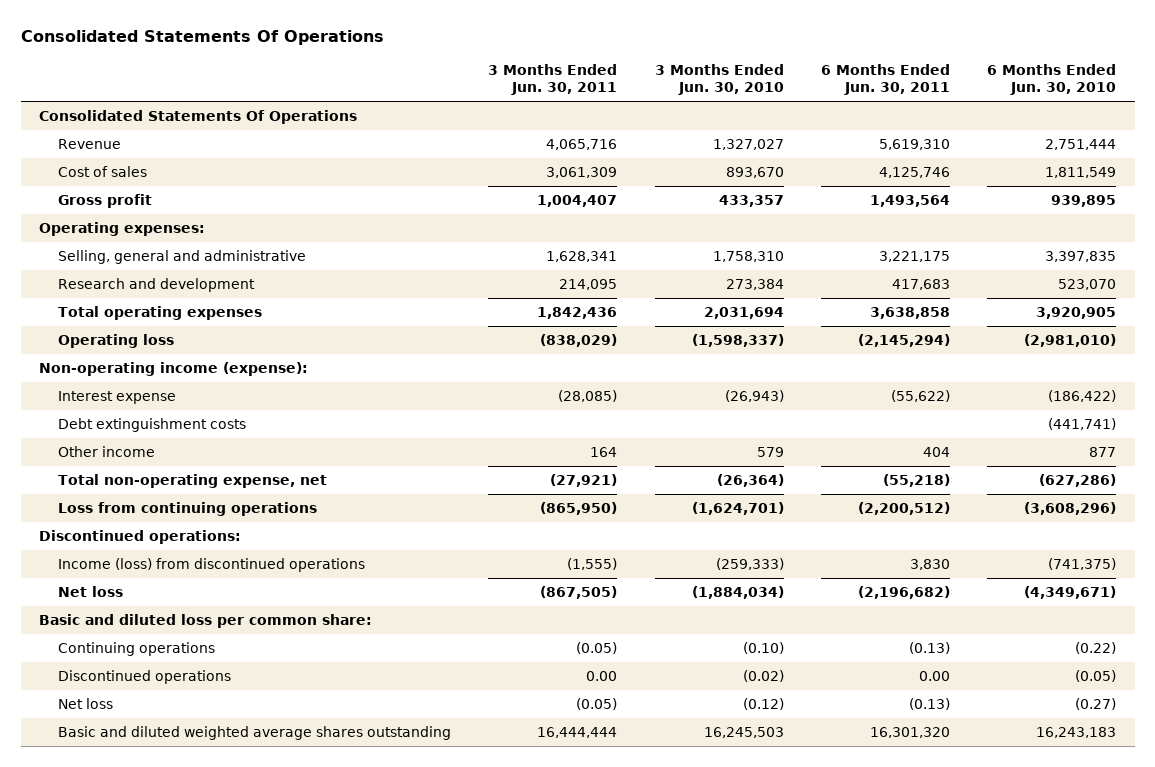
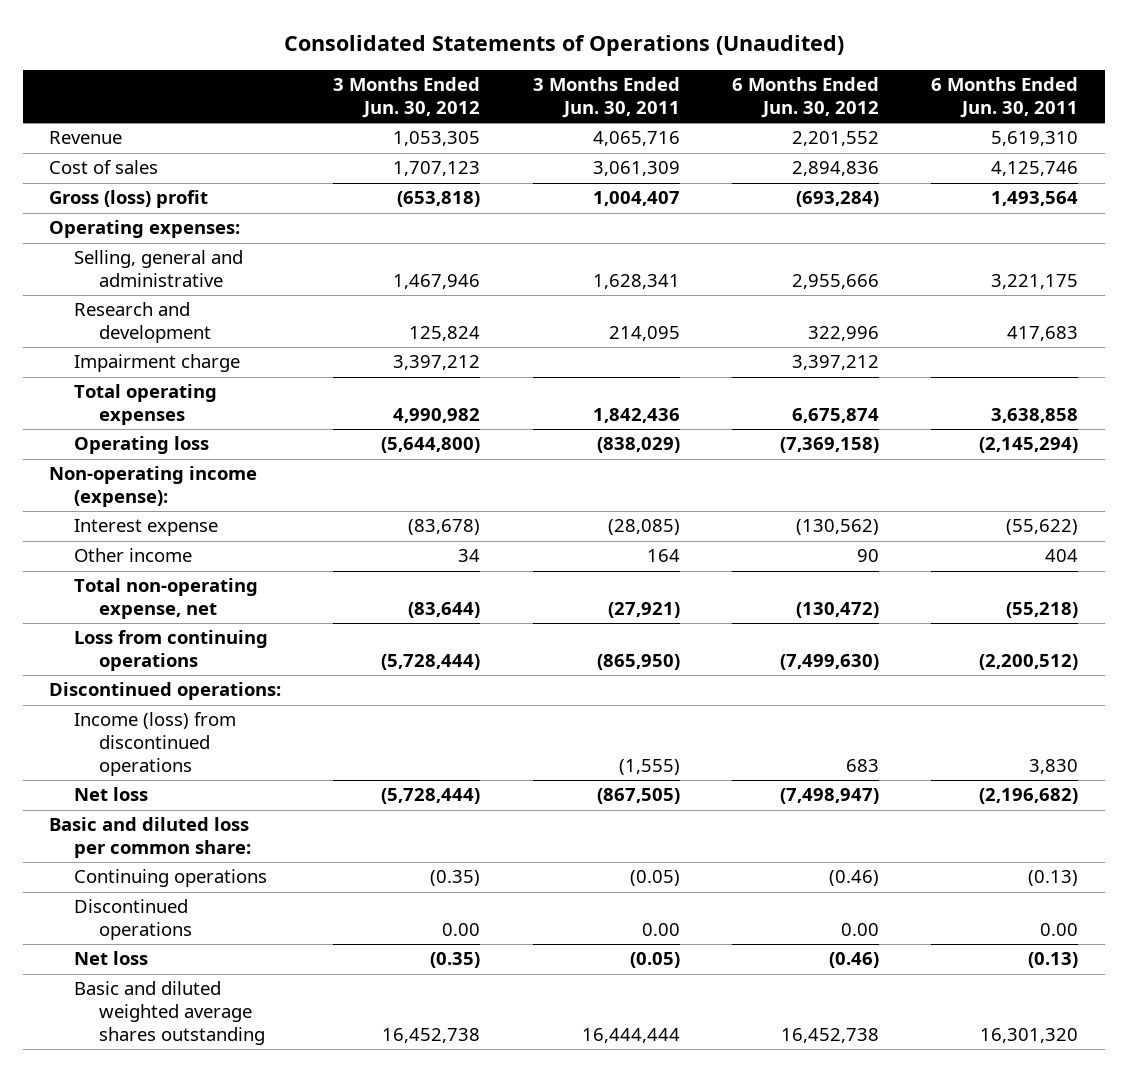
[20,30,384,46] Consolidated Statements Of Operations -> [283,35,844,57] Consolidated Statements of Operations (Unaudited)
[654,63,784,96] 3 Months Ended Jun. 30, 2010 -> none
[986,63,1116,96] 6 Months Ended Jun. 30, 2010 -> none
none -> [333,77,481,119] 3 Months Ended Jun. 30, 2012
none -> [731,77,879,119] 6 Months Ended Jun. 30, 2012
[39,109,358,124] Consolidated Statements Of Operations -> none
[58,193,153,208] Gross profit -> [48,190,208,209] Gross (loss) profit
none -> [73,354,240,373] Impairment charge
[58,417,247,432] Debt extinguishment costs -> none

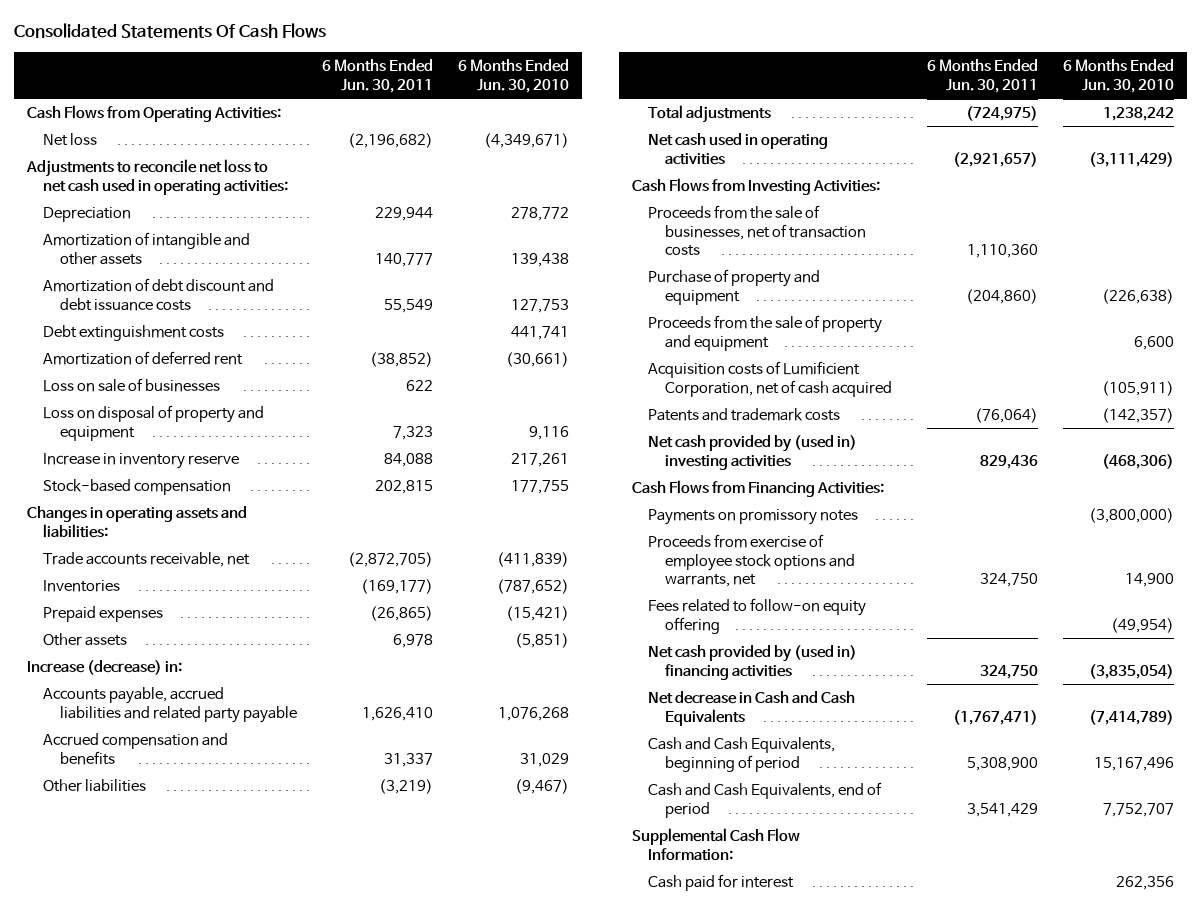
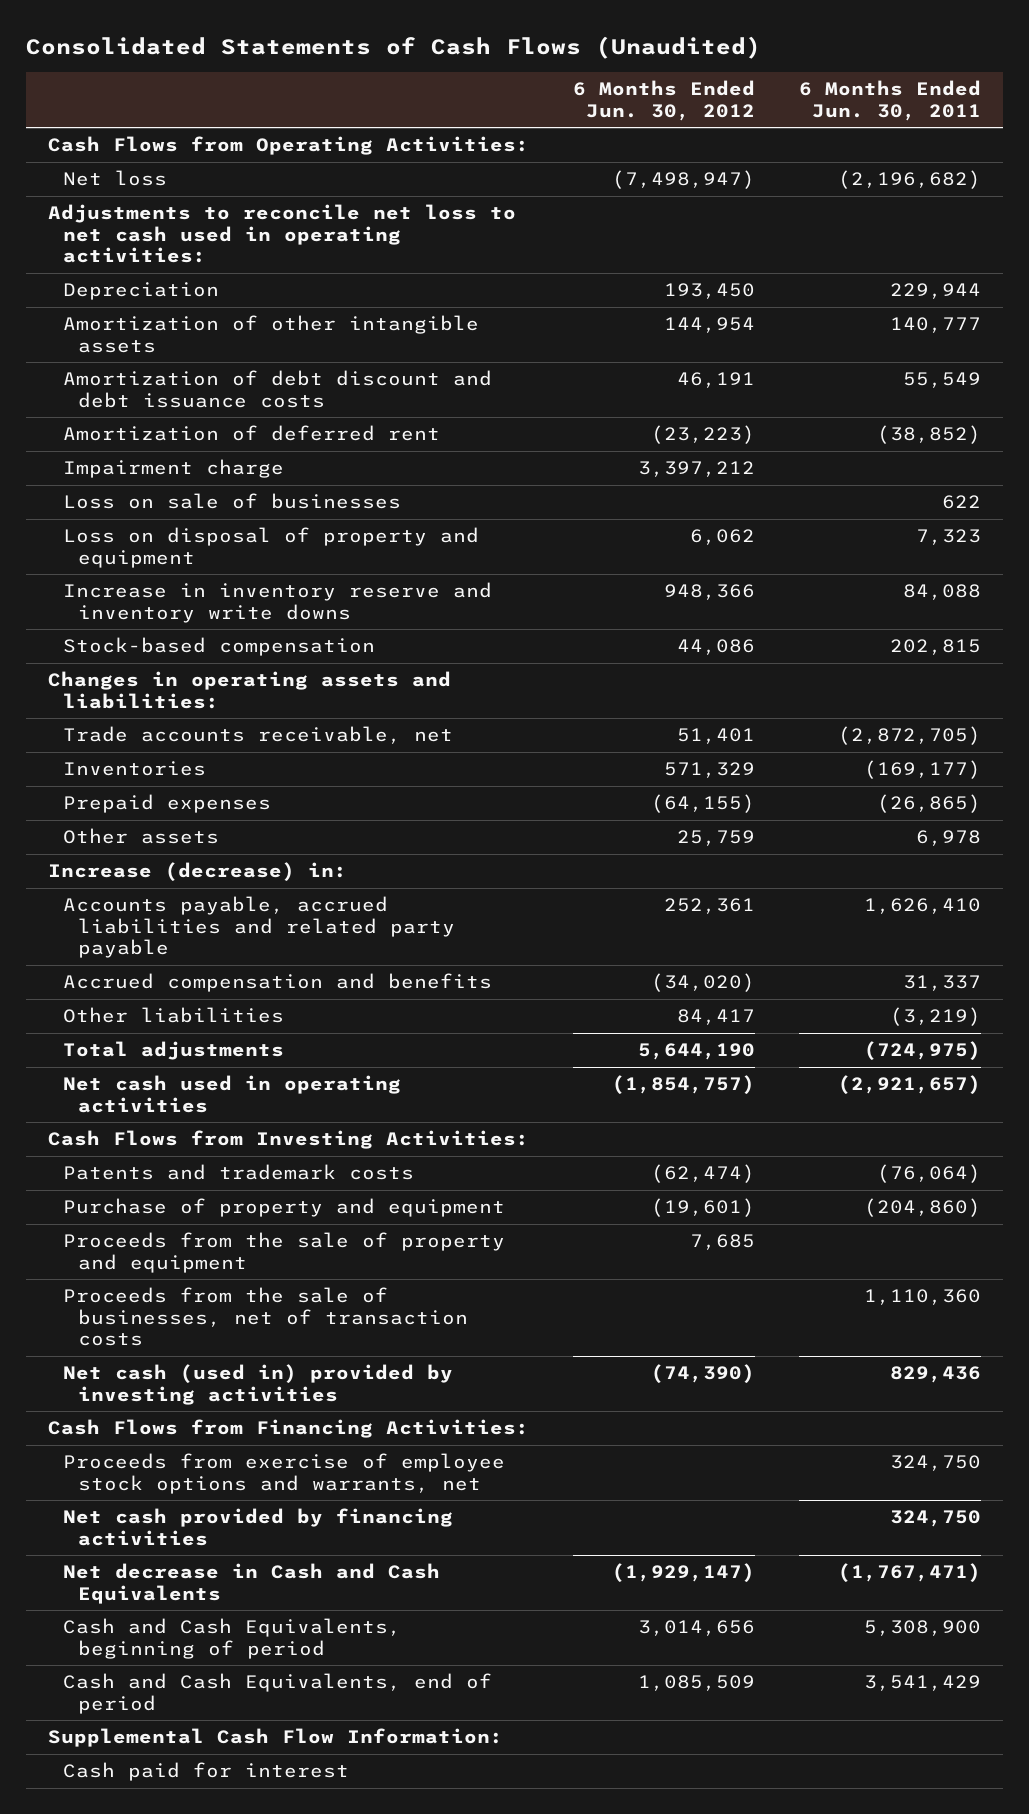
[14,23,327,39] Consolidated Statements Of Cash Flows -> [25,35,761,59] Consolidated Statements of Cash Flows (Unaudited)
[458,59,570,94] 6 Months Ended Jun. 30, 2010 -> none
none -> [572,80,755,122] 6 Months Ended Jun. 30, 2012
[43,231,251,265] Amortization of intangible and other assets -> [62,315,479,353] Amortization of other intangible assets
[43,324,225,341] Debt extinguishment costs -> none
none -> [62,459,284,479] Impairment charge
[43,452,240,469] Increase in inventory reserve -> [62,582,492,623] Increase in inventory reserve and inventory write downs
[648,407,841,421] Patents and trademark costs -> [62,1164,414,1181] Patents and trademark costs
[648,360,892,397] Acquisition costs of Lumificient Corporation, net of cash acquired -> none
[648,204,866,257] Proceeds from the sale of businesses, net of transaction costs -> [62,1287,468,1347] Proceeds from the sale of businesses, net of transaction costs
[648,434,858,470] Net cash provided by (used in) investing activities -> [62,1364,453,1405] Net cash (used in) provided by investing activities
[648,508,859,525] Payments on promissory notes -> none
[648,597,867,634] Fees related to follow-on equity offering -> none
[648,644,858,680] Net cash provided by (used in) financing activities -> [62,1508,453,1546] Net cash provided by financing activities

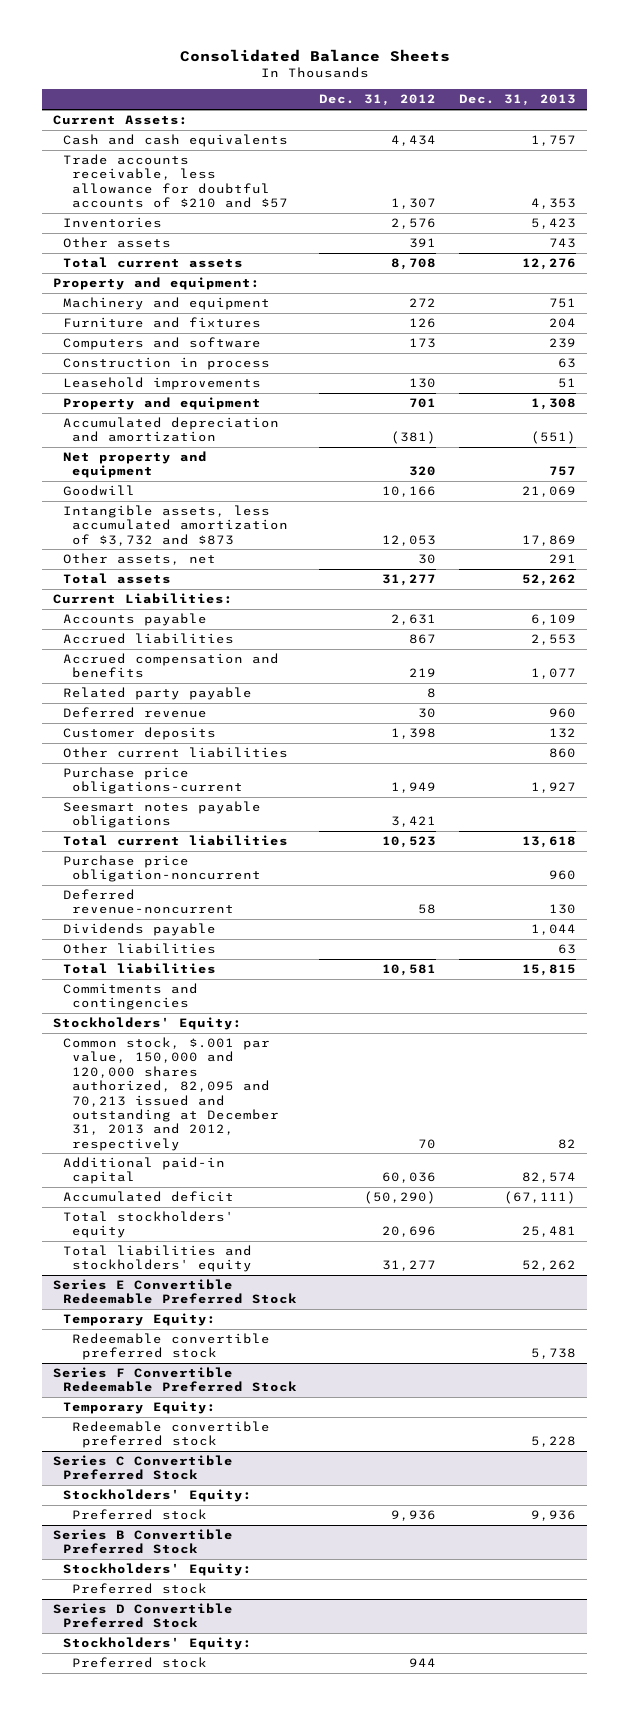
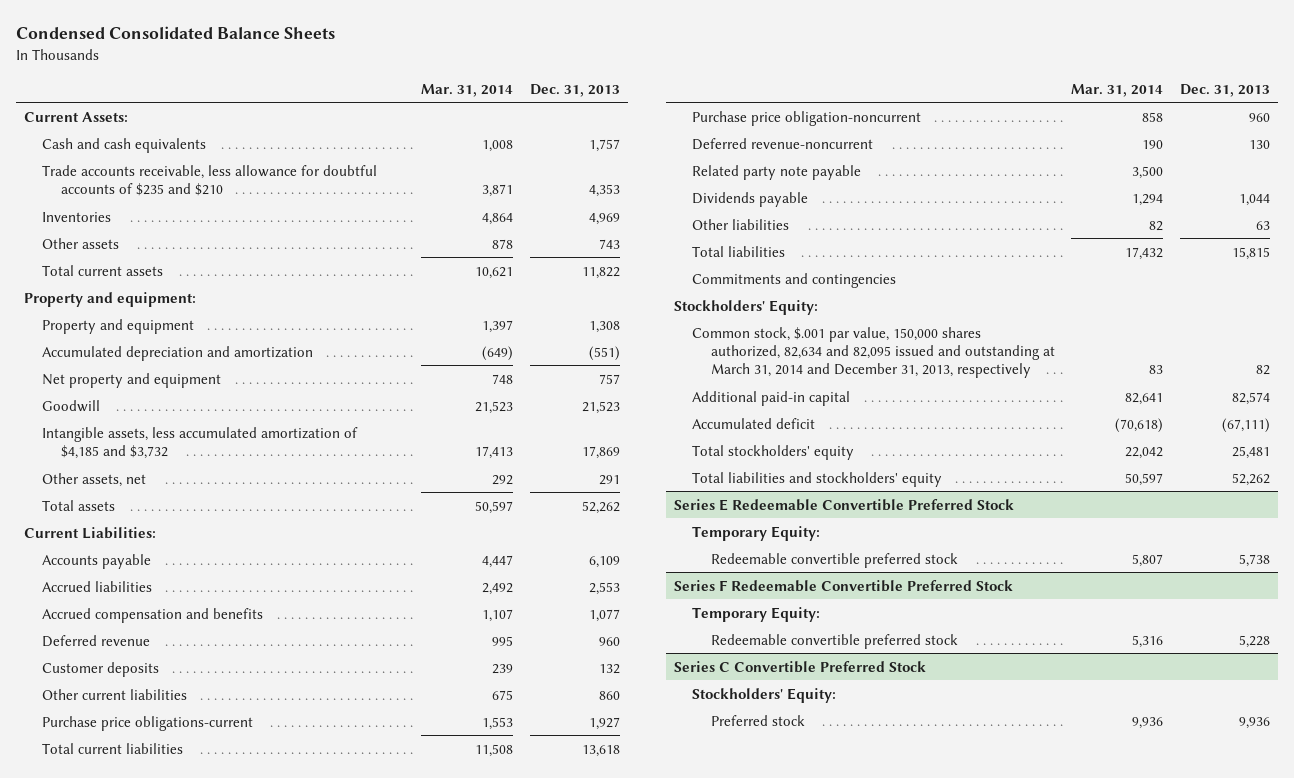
[179,48,450,62] Consolidated Balance Sheets -> [15,26,335,40] Condensed Consolidated Balance Sheets
[319,94,437,107] Dec. 31, 2012 -> none
none -> [421,83,514,97] Mar. 31, 2014
[62,154,289,209] Trade accounts receivable, less allowance for doubtful accounts of $210 and $57 -> [42,164,378,196] Trade accounts receivable, less allowance for doubtful accounts of $235 and $210
[531,218,577,230] 5,423 -> [588,212,620,225] 4,969
[522,258,577,271] 12,276 -> [581,266,620,279] 11,822
[62,297,270,311] Machinery and equipment -> none
[62,317,261,329] Furniture and fixtures -> none
[62,337,261,351] Computers and software -> none
[62,357,270,371] Construction in process -> none
[62,377,261,391] Leasehold improvements -> none
[522,486,577,498] 21,069 -> [581,400,620,414] 21,523
[62,505,289,546] Intangible assets, less accumulated amortization of $3,732 and $873 -> [42,426,359,459] Intangible assets, less accumulated amortization of $4,185 and $3,732
[62,687,252,701] Related party payable -> none
[62,801,261,829] Seesmart notes payable obligations -> none
none -> [692,164,862,180] Related party note payable
[62,1037,280,1151] Common stock, $.001 par value, 150,000 and 120,000 shares authorized, 82,095 and 70,213 issued and outstanding at December 31, 2013 and 2012, respectively -> [692,326,1055,379] Common stock, $.001 par value, 150,000 shares authorized, 82,634 and 82,095 issued and outstanding at March 31, 2014 and December 31, 2013, respectively
[53,1279,297,1305] Series E Convertible Redeemable Preferred Stock -> [673,498,1014,511] Series E Redeemable Convertible Preferred Stock
[53,1367,297,1393] Series F Convertible Redeemable Preferred Stock -> [673,579,1013,592] Series F Redeemable Convertible Preferred Stock
[53,1529,234,1555] Series B Convertible Preferred Stock -> none
[62,1563,252,1577] Stockholders' Equity: -> none
[72,1583,208,1595] Preferred stock -> none
[53,1603,234,1629] Series D Convertible Preferred Stock -> none
[62,1637,252,1651] Stockholders' Equity: -> none
[72,1657,208,1669] Preferred stock -> none

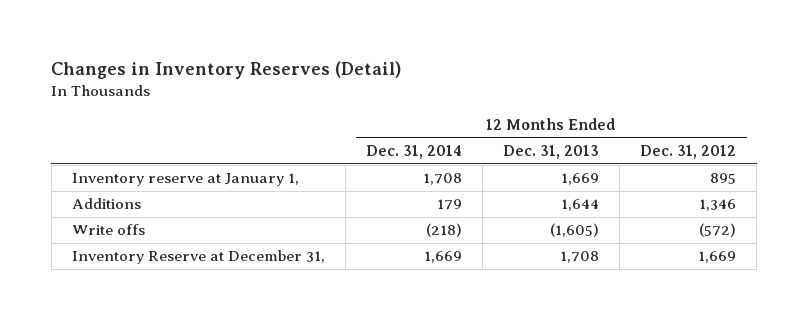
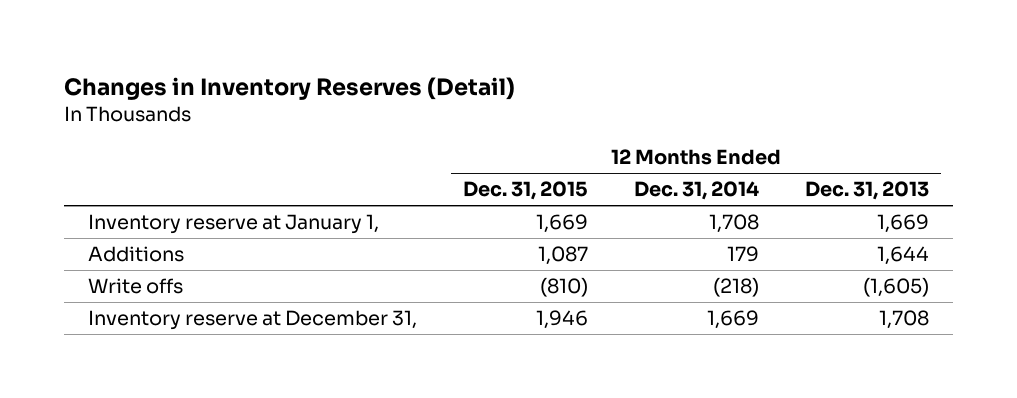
[640,144,737,159] Dec. 31, 2012 -> none
none -> [462,181,588,201] Dec. 31, 2015
[71,250,325,265] Inventory Reserve at December 31, -> [87,310,417,331] Inventory reserve at December 31,

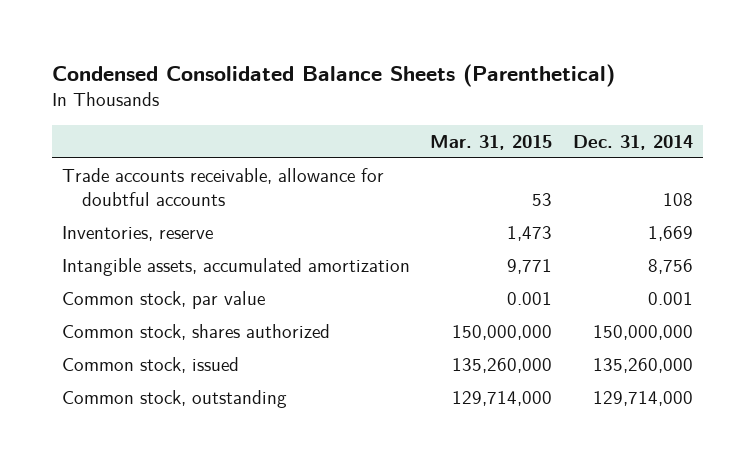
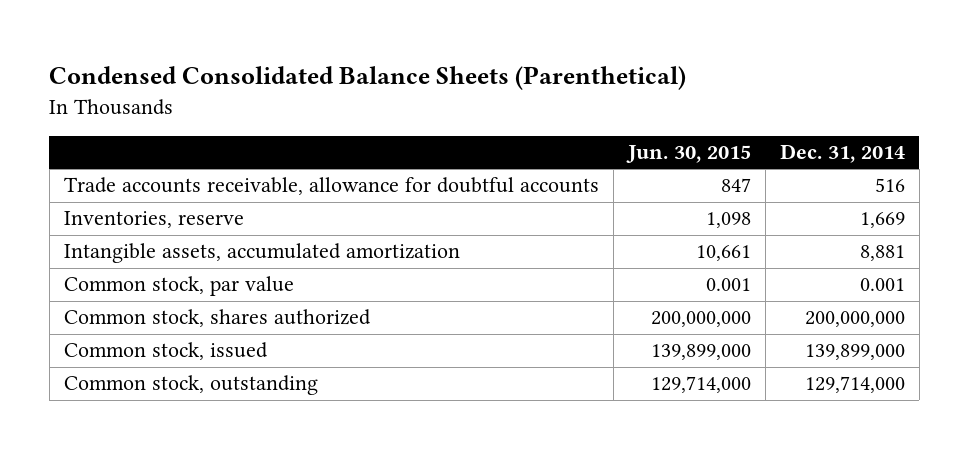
[430,134,553,150] Mar. 31, 2015 -> none
none -> [625,145,751,164] Jun. 30, 2015
[662,192,693,206] 108 -> [874,178,905,193] 516
[647,259,693,275] 8,756 -> [859,245,905,262] 8,881
[592,325,693,341] 150,000,000 -> [804,311,905,328] 200,000,000
[592,358,693,374] 135,260,000 -> [804,344,905,361] 139,899,000

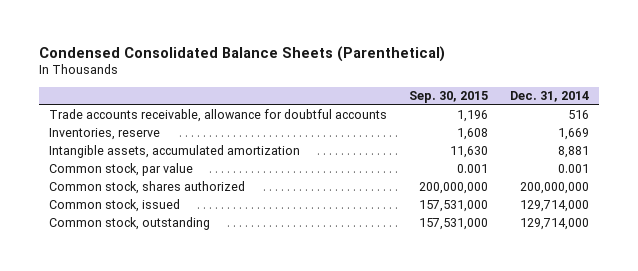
[625,145,751,164] Jun. 30, 2015 -> none
none -> [408,91,488,104] Sep. 30, 2015
[804,344,905,361] 139,899,000 -> [519,200,589,213] 129,714,000

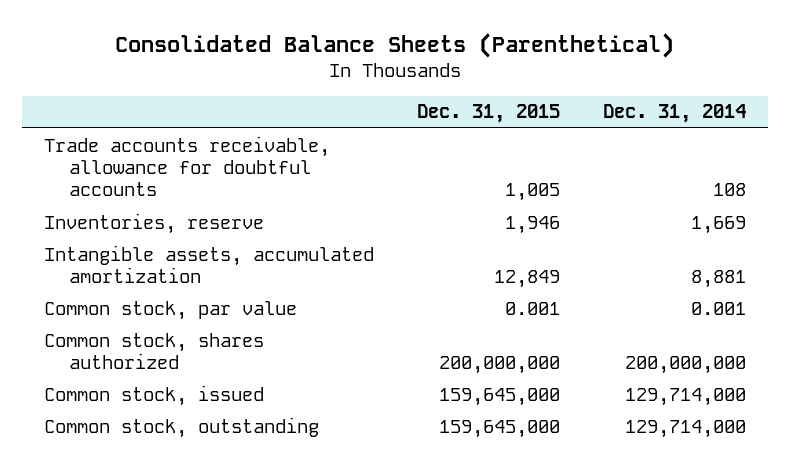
[38,45,445,62] Condensed Consolidated Balance Sheets (Parenthetical) -> [115,32,675,58] Consolidated Balance Sheets (Parenthetical)
[408,91,488,104] Sep. 30, 2015 -> none
none -> [417,104,561,124] Dec. 31, 2015
[567,110,589,120] 516 -> [713,183,747,197] 108

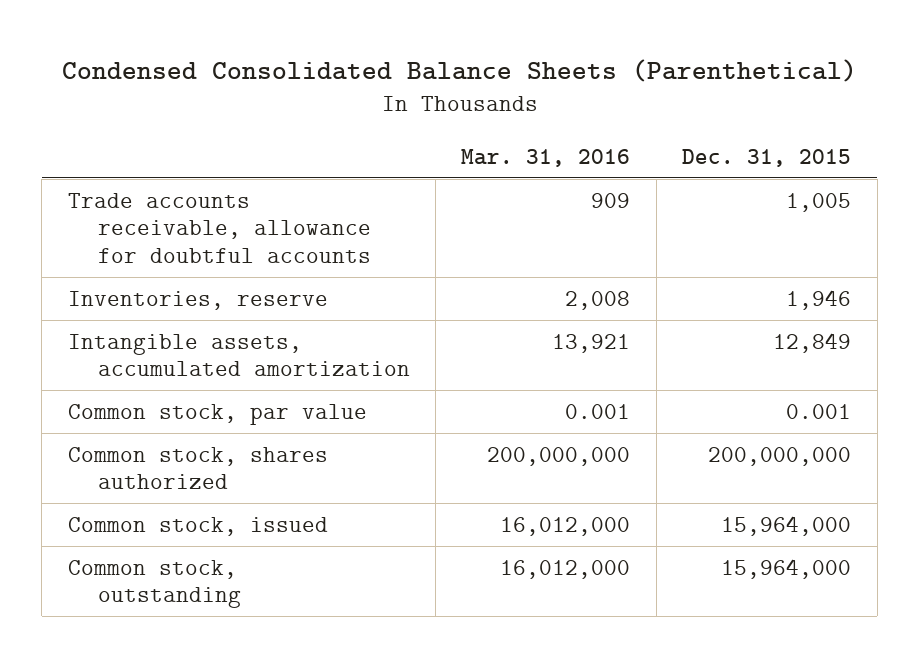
[115,32,675,58] Consolidated Balance Sheets (Parenthetical) -> [61,58,857,82] Condensed Consolidated Balance Sheets (Parenthetical)
[603,104,747,124] Dec. 31, 2014 -> none
none -> [461,148,631,167] Mar. 31, 2016
[439,387,561,406] 159,645,000 -> [721,515,852,536] 15,964,000
[439,419,561,438] 159,645,000 -> [721,558,852,579] 15,964,000

